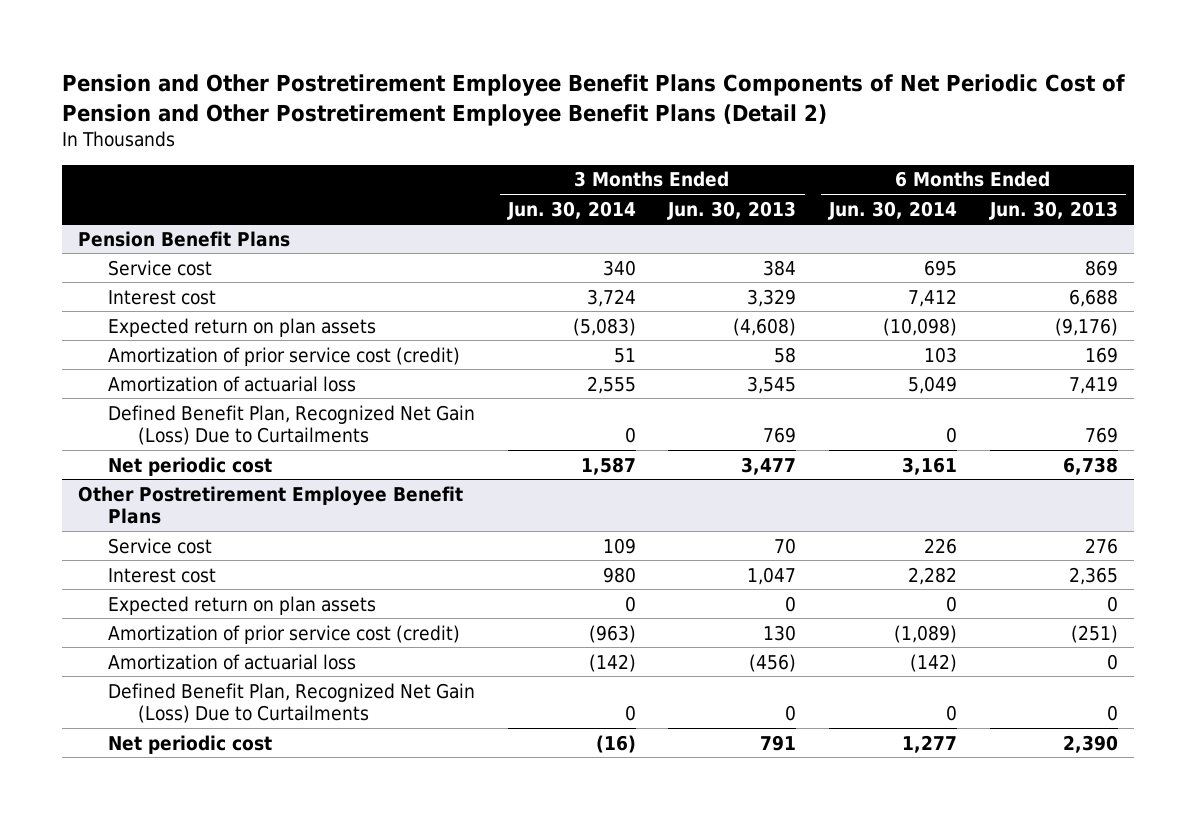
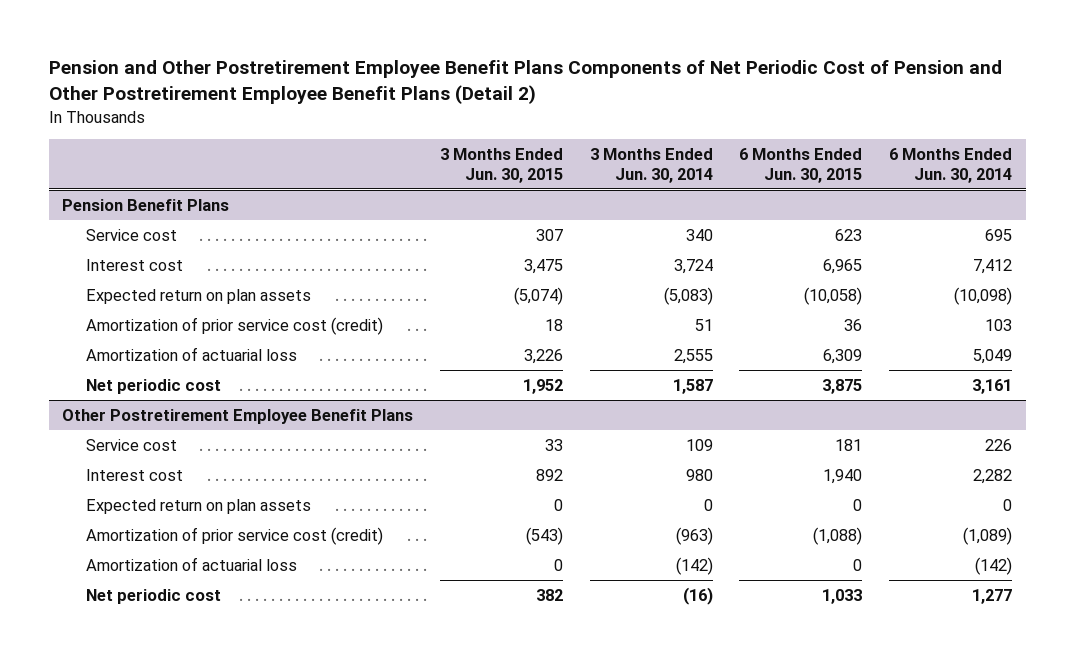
[667,200,797,220] Jun. 30, 2013 -> none
[988,200,1118,220] Jun. 30, 2013 -> none
none -> [439,147,563,183] 3 Months Ended Jun. 30, 2015
none -> [739,147,863,183] 6 Months Ended Jun. 30, 2015
[108,404,476,446] Defined Benefit Plan, Recognized Net Gain (Loss) Due to Curtailments -> none
[108,682,476,724] Defined Benefit Plan, Recognized Net Gain (Loss) Due to Curtailments -> none

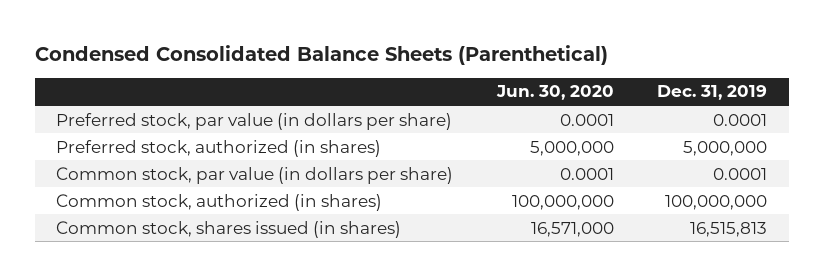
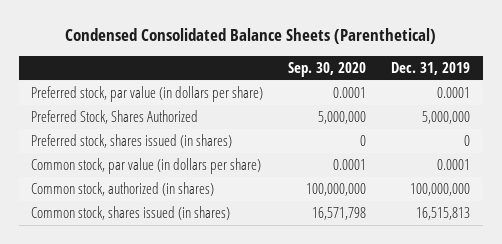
[495,85,614,101] Jun. 30, 2020 -> none
none -> [288,61,367,77] Sep. 30, 2020
[56,139,382,157] Preferred stock, authorized (in shares) -> [31,110,199,125] Preferred Stock, Shares Authorized
none -> [31,134,233,149] Preferred stock, shares issued (in shares)

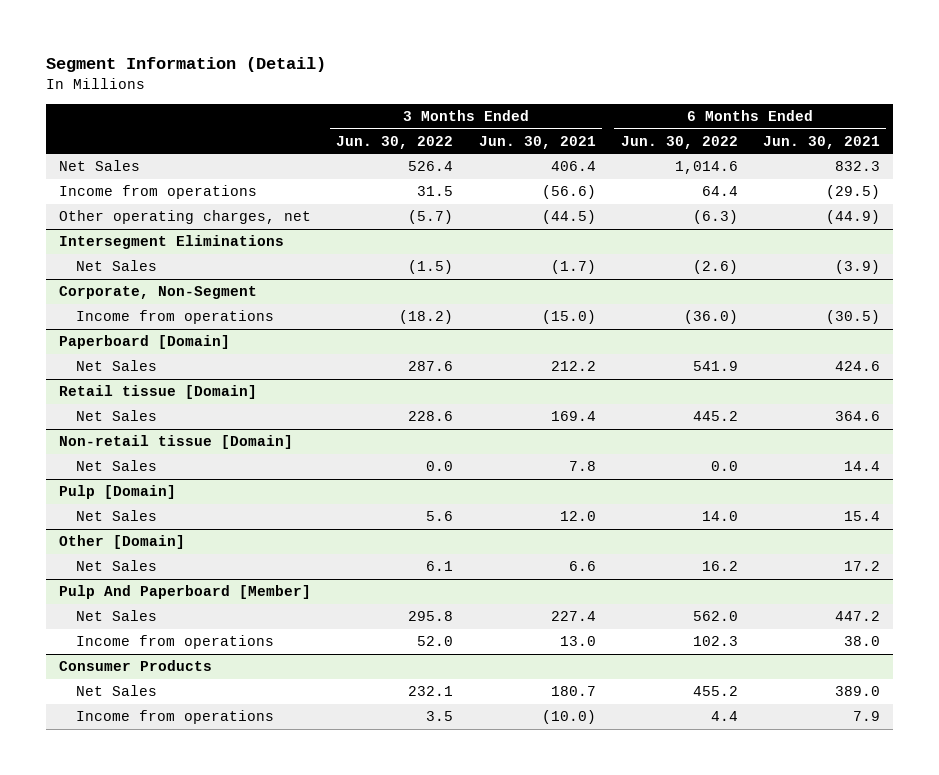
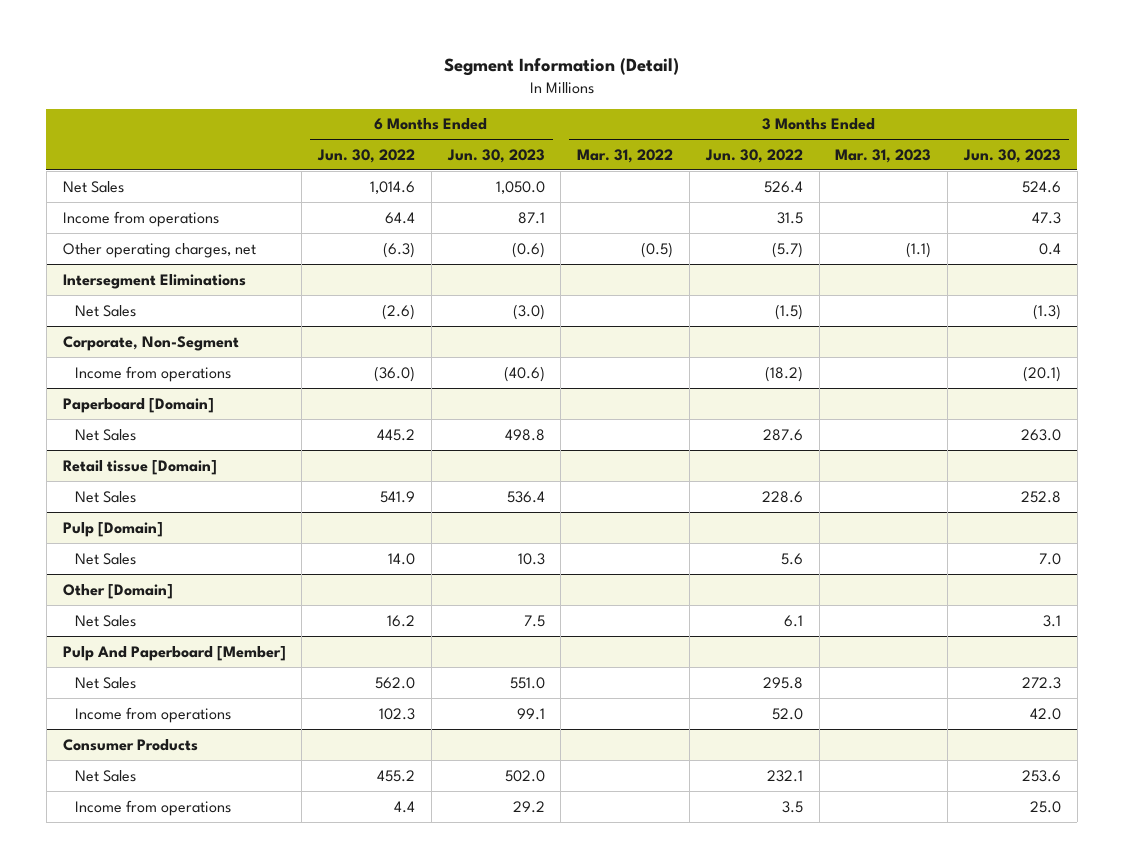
[478,135,596,149] Jun. 30, 2021 -> none
[763,135,881,149] Jun. 30, 2021 -> none
none -> [446,148,545,163] Jun. 30, 2023
none -> [577,148,674,163] Mar. 31, 2022
none -> [835,148,932,163] Mar. 31, 2023
none -> [962,148,1061,163] Jun. 30, 2023
[692,361,738,372] 541.9 -> [377,428,416,441] 445.2
[59,435,294,450] Non-retail tissue [Domain] -> none
[75,460,157,472] Net Sales -> none
[692,411,738,422] 445.2 -> [380,490,416,503] 541.9

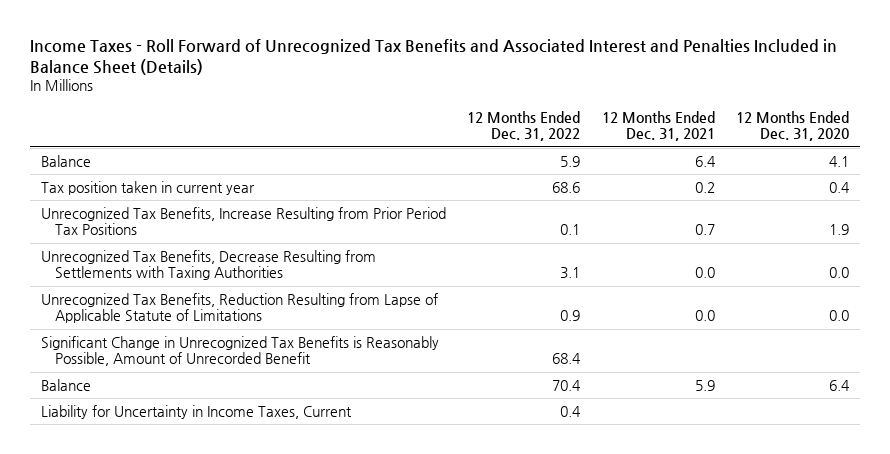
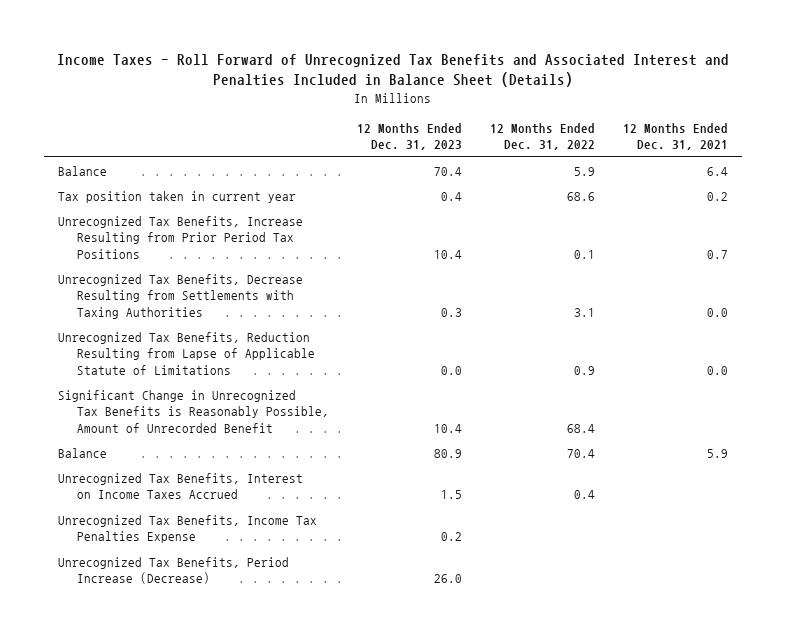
[736,110,850,142] 12 Months Ended Dec. 31, 2020 -> none
none -> [356,122,462,151] 12 Months Ended Dec. 31, 2023
[40,404,352,419] Liability for Uncertainty in Income Taxes, Current -> none
none -> [57,472,303,500] Unrecognized Tax Benefits, Interest on Income Taxes Accrued
none -> [57,514,317,544] Unrecognized Tax Benefits, Income Tax Penalties Expense
none -> [57,556,289,585] Unrecognized Tax Benefits, Period Increase (Decrease)

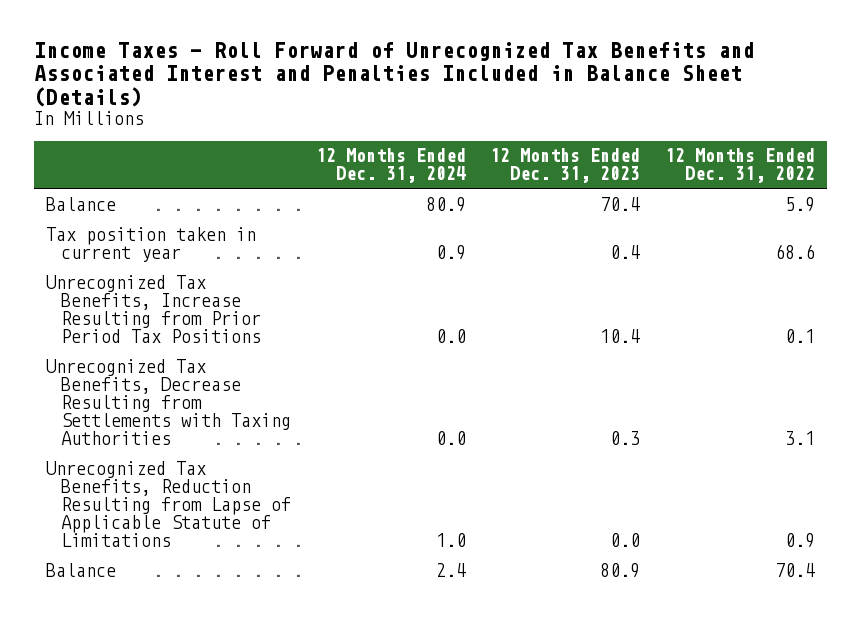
[622,122,728,151] 12 Months Ended Dec. 31, 2021 -> none
none -> [315,148,466,184] 12 Months Ended Dec. 31, 2024
[57,389,329,433] Significant Change in Unrecognized Tax Benefits is Reasonably Possible, Amount of Unrecorded Benefit -> none
[57,472,303,500] Unrecognized Tax Benefits, Interest on Income Taxes Accrued -> none
[57,514,317,544] Unrecognized Tax Benefits, Income Tax Penalties Expense -> none
[57,556,289,585] Unrecognized Tax Benefits, Period Increase (Decrease) -> none

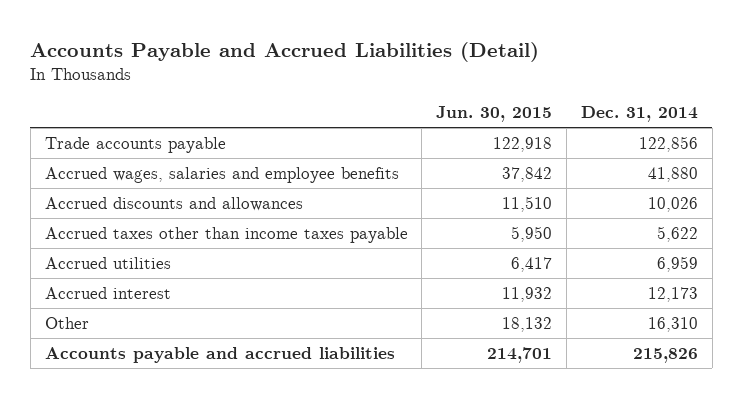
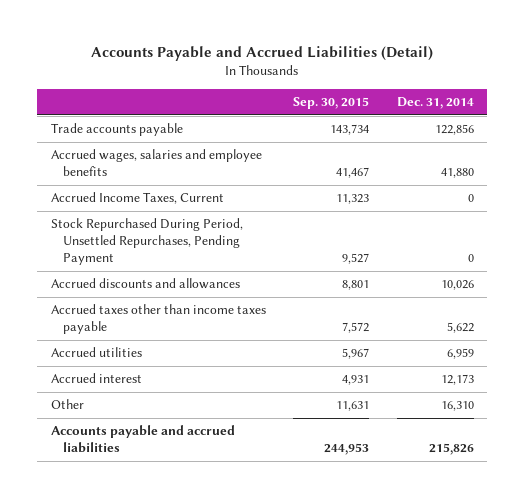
[436,106,553,123] Jun. 30, 2015 -> none
none -> [293,97,370,110] Sep. 30, 2015
none -> [50,192,224,205] Accrued Income Taxes, Current
none -> [50,218,243,265] Stock Repurchased During Period, Unsettled Repurchases, Pending Payment

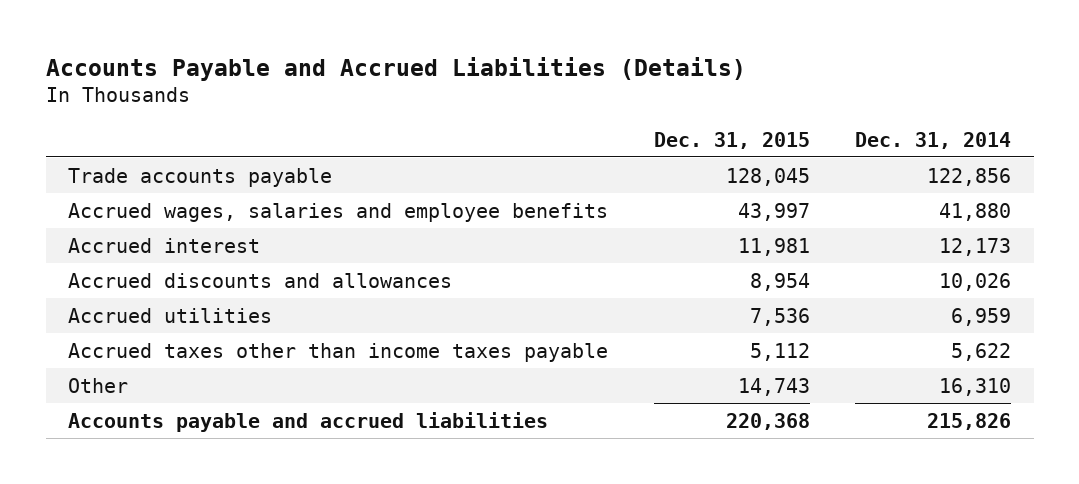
[91,46,434,62] Accounts Payable and Accrued Liabilities (Detail) -> [45,57,746,82] Accounts Payable and Accrued Liabilities (Details)
[293,97,370,110] Sep. 30, 2015 -> none
none -> [653,131,810,149] Dec. 31, 2015
[50,192,224,205] Accrued Income Taxes, Current -> none
[50,218,243,265] Stock Repurchased During Period, Unsettled Repurchases, Pending Payment -> none
[50,373,142,384] Accrued interest -> [68,237,261,253] Accrued interest
[50,304,266,335] Accrued taxes other than income taxes payable -> [68,342,609,362] Accrued taxes other than income taxes payable

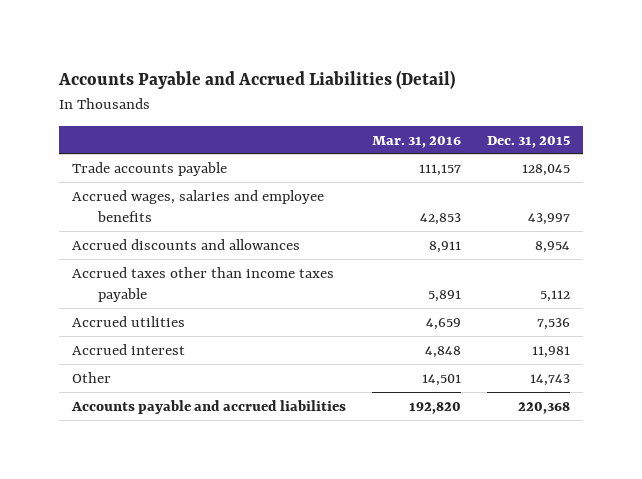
[45,57,746,82] Accounts Payable and Accrued Liabilities (Details) -> [57,70,455,90] Accounts Payable and Accrued Liabilities (Detail)
[854,131,1011,149] Dec. 31, 2014 -> none
none -> [371,135,461,148] Mar. 31, 2016
[68,307,273,323] Accrued utilities -> [71,315,185,327] Accrued utilities
[68,237,261,253] Accrued interest -> [71,343,185,355] Accrued interest

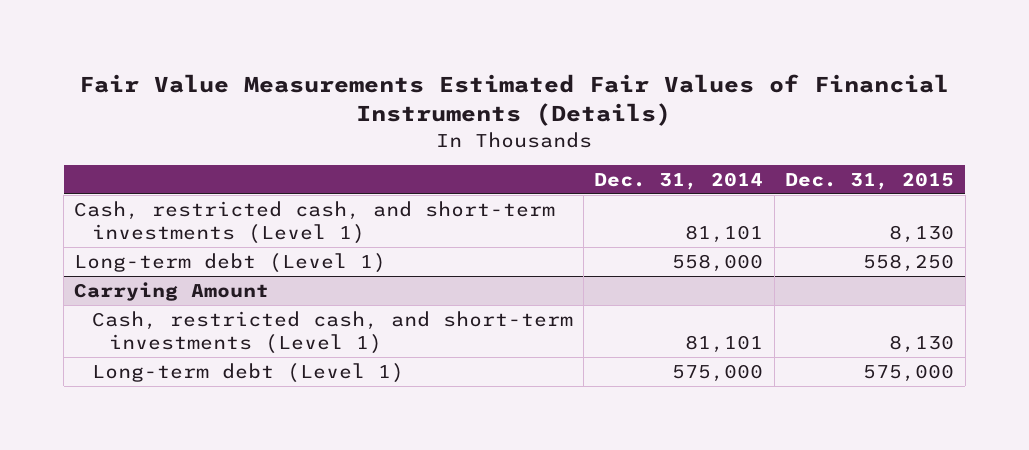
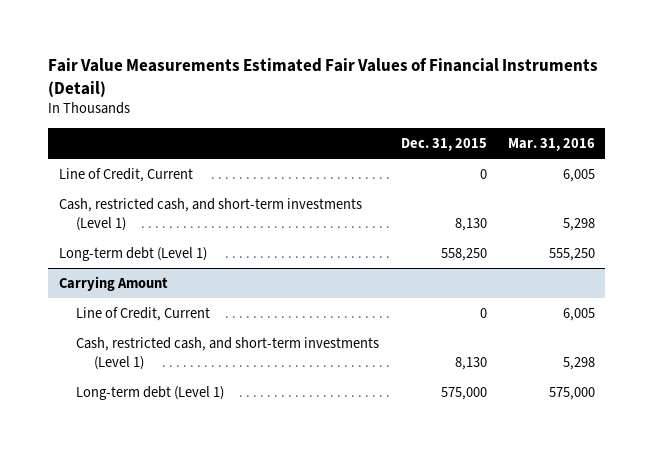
[79,74,950,127] Fair Value Measurements Estimated Fair Values of Financial Instruments (Details) -> [48,57,599,97] Fair Value Measurements Estimated Fair Values of Financial Instruments (Detail)
[594,172,764,191] Dec. 31, 2014 -> none
none -> [507,137,595,151] Mar. 31, 2016
none -> [58,167,193,182] Line of Credit, Current
none -> [76,306,211,321] Line of Credit, Current

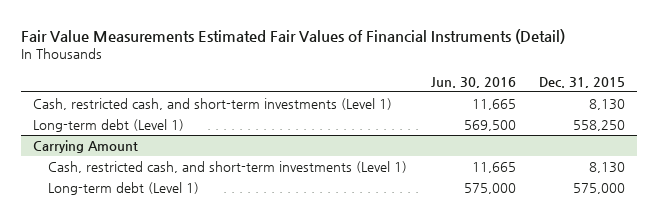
[507,137,595,151] Mar. 31, 2016 -> none
none -> [430,76,516,88] Jun. 30, 2016
[58,167,193,182] Line of Credit, Current -> none
[76,306,211,321] Line of Credit, Current -> none

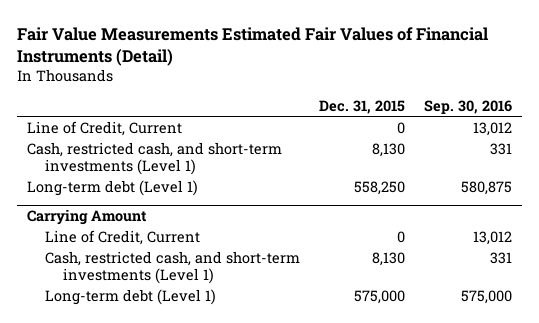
[430,76,516,88] Jun. 30, 2016 -> none
none -> [424,100,513,115] Sep. 30, 2016
none -> [26,120,182,136] Line of Credit, Current
none -> [45,229,201,245] Line of Credit, Current

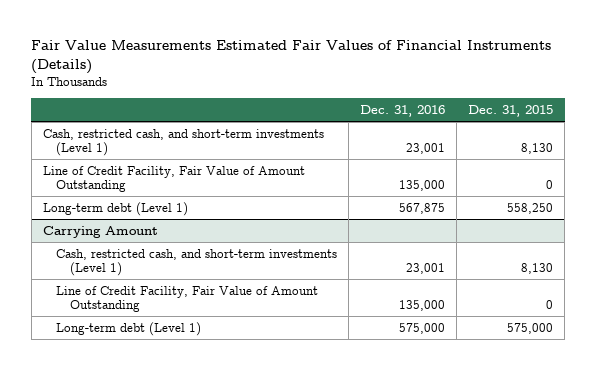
[17,26,489,66] Fair Value Measurements Estimated Fair Values of Financial Instruments (Detail) -> [31,40,552,75] Fair Value Measurements Estimated Fair Values of Financial Instruments (Details)
[424,100,513,115] Sep. 30, 2016 -> none
none -> [360,104,446,117] Dec. 31, 2016
[26,120,182,136] Line of Credit, Current -> none
none -> [42,165,305,193] Line of Credit Facility, Fair Value of Amount Outstanding
[45,229,201,245] Line of Credit, Current -> none
none -> [56,285,319,313] Line of Credit Facility, Fair Value of Amount Outstanding

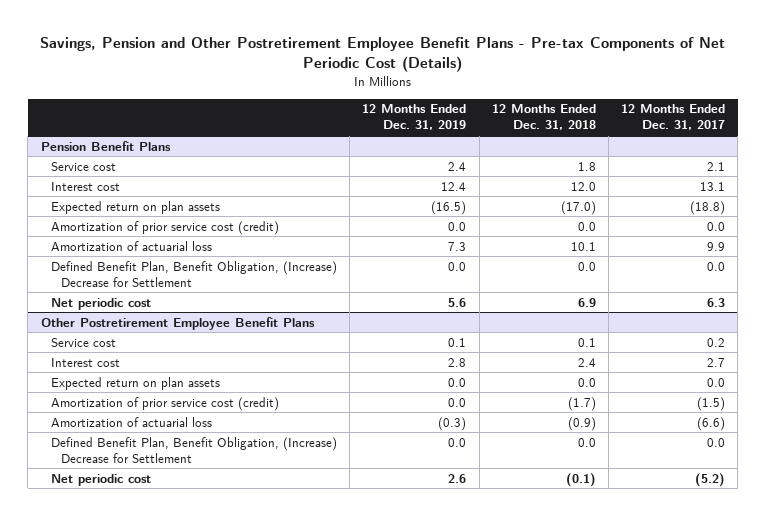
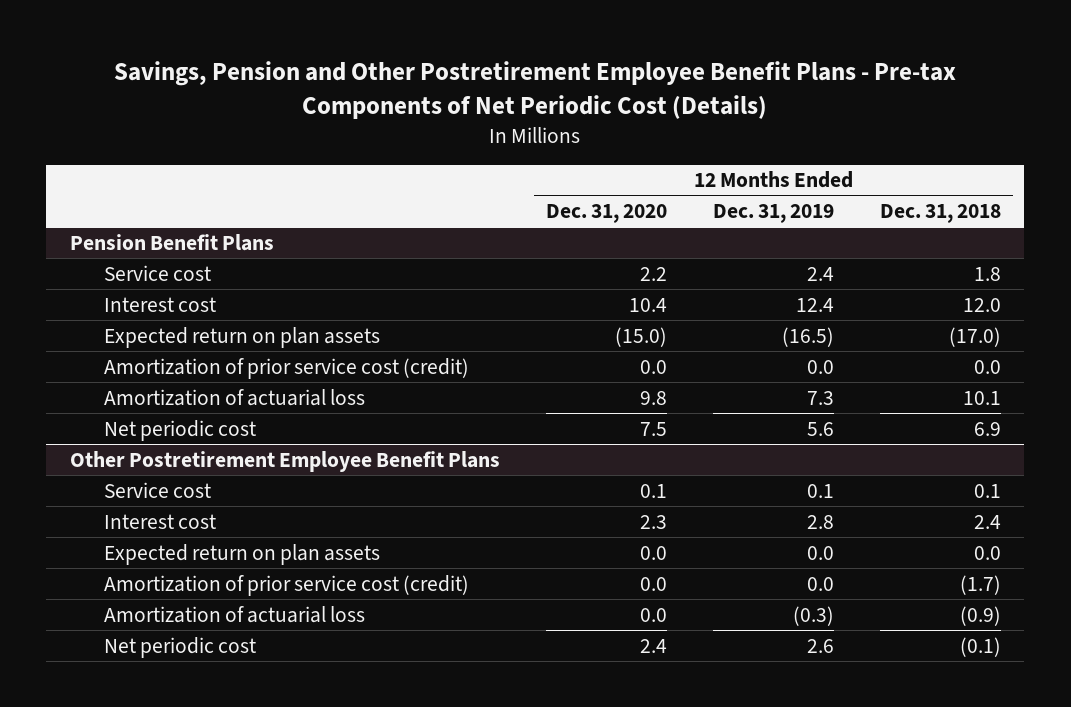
[621,104,726,131] 12 Months Ended Dec. 31, 2017 -> none
none -> [545,203,667,223] Dec. 31, 2020
[51,260,338,287] Defined Benefit Plan, Benefit Obligation, (Increase) Decrease for Settlement -> none
[51,436,338,463] Defined Benefit Plan, Benefit Obligation, (Increase) Decrease for Settlement -> none

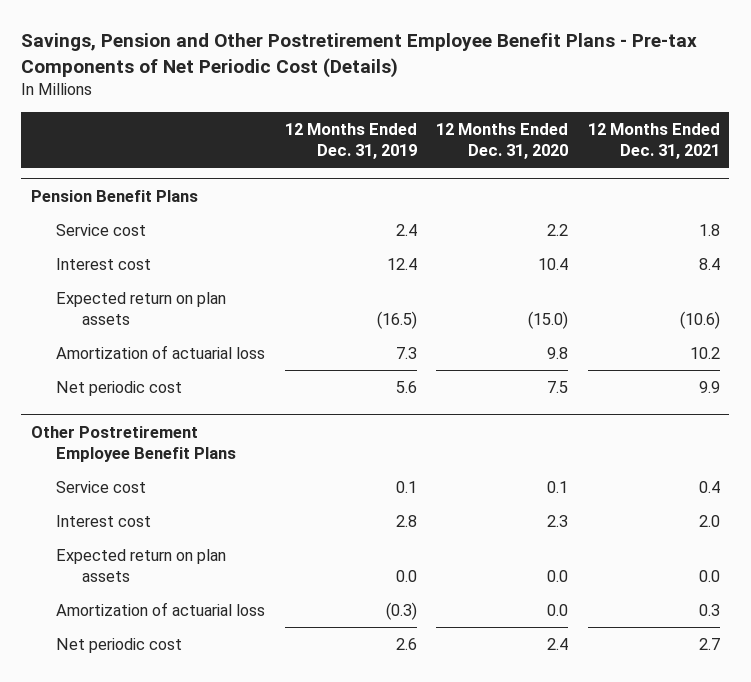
[880,203,1002,223] Dec. 31, 2018 -> none
none -> [587,123,720,160] 12 Months Ended Dec. 31, 2021
[104,357,470,379] Amortization of prior service cost (credit) -> none
[104,574,470,596] Amortization of prior service cost (credit) -> none

